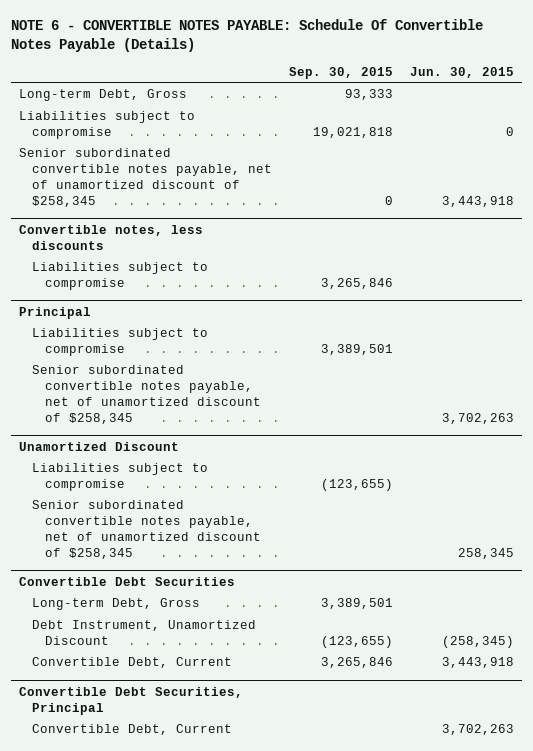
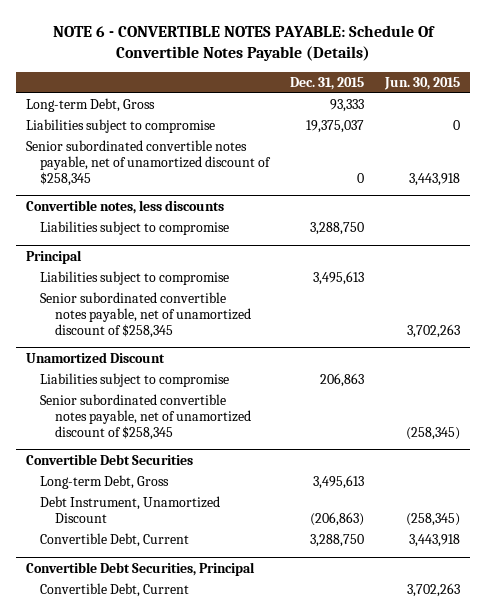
[288,66,393,79] Sep. 30, 2015 -> none
none -> [290,77,365,91] Dec. 31, 2015
[457,547,514,559] 258,345 -> [405,426,460,440] (258,345)

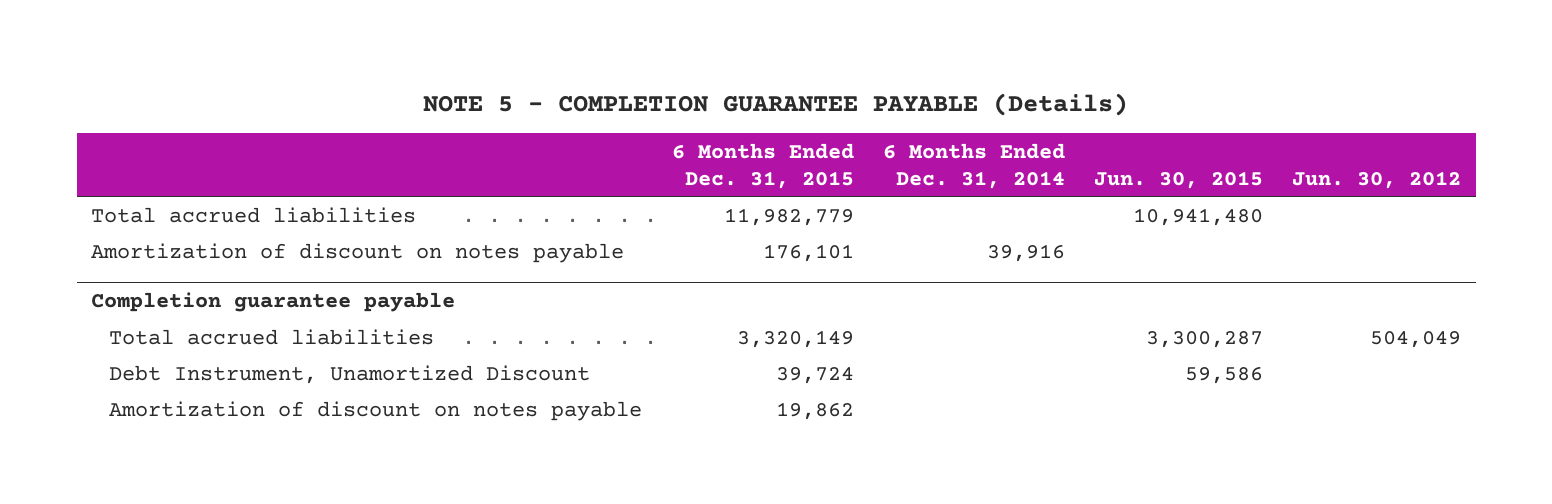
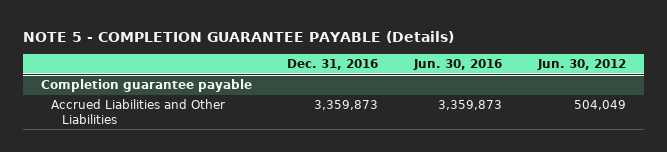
[671,142,854,189] 6 Months Ended Dec. 31, 2015 -> none
[882,142,1065,189] 6 Months Ended Dec. 31, 2014 -> none
[1093,170,1263,189] Jun. 30, 2015 -> none
none -> [287,59,379,71] Dec. 31, 2016
none -> [413,59,503,71] Jun. 30, 2016
[91,206,417,223] Total accrued liabilities -> none
[91,242,625,263] Amortization of discount on notes payable -> none
[109,364,591,384] Debt Instrument, Unamortized Discount -> none
[109,400,643,421] Amortization of discount on notes payable -> none
[109,328,435,345] Total accrued liabilities -> [51,99,226,124] Accrued Liabilities and Other Liabilities

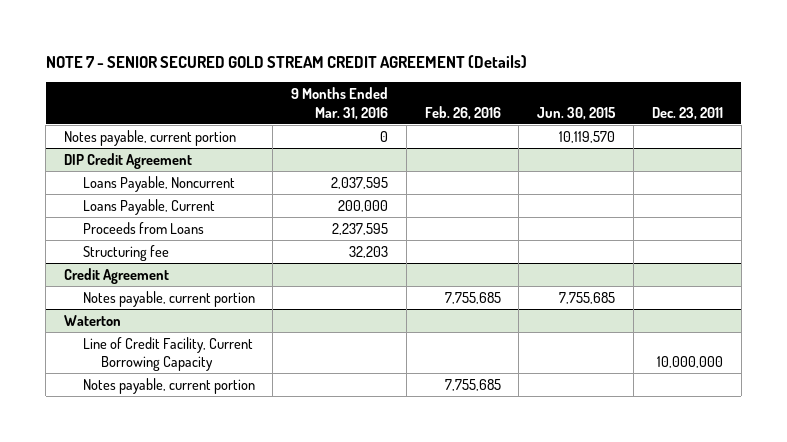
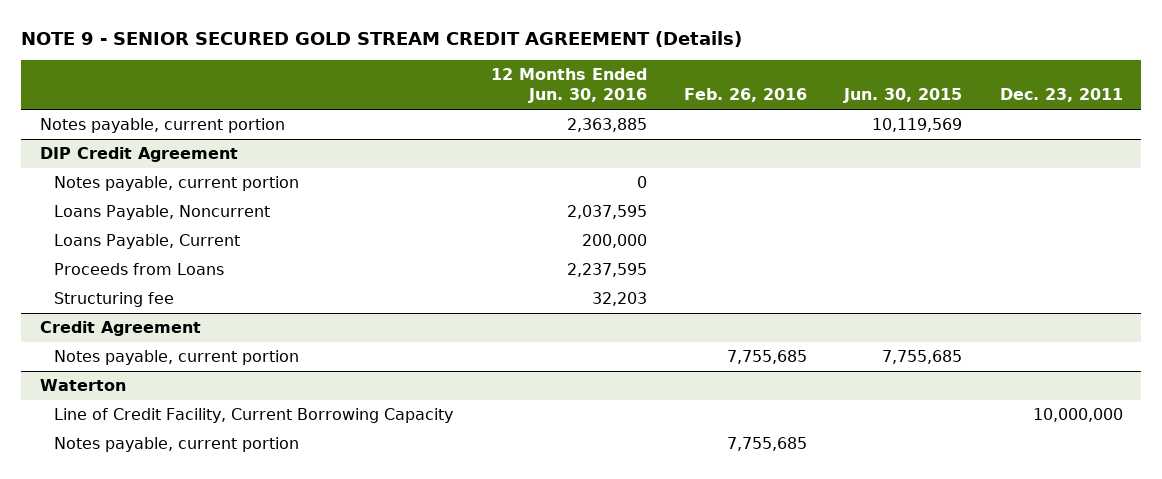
[45,54,527,68] NOTE 7 - SENIOR SECURED GOLD STREAM CREDIT AGREEMENT (Details) -> [21,30,743,47] NOTE 9 - SENIOR SECURED GOLD STREAM CREDIT AGREEMENT (Details)
[291,86,389,120] 9 Months Ended Mar. 31, 2016 -> none
none -> [490,68,647,104] 12 Months Ended Jun. 30, 2016
[559,130,616,143] 10,119,570 -> [872,118,963,133] 10,119,569
none -> [54,176,300,192] Notes payable, current portion

